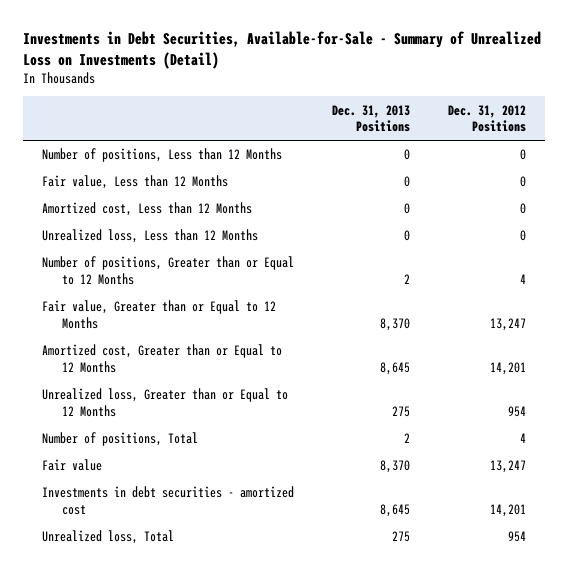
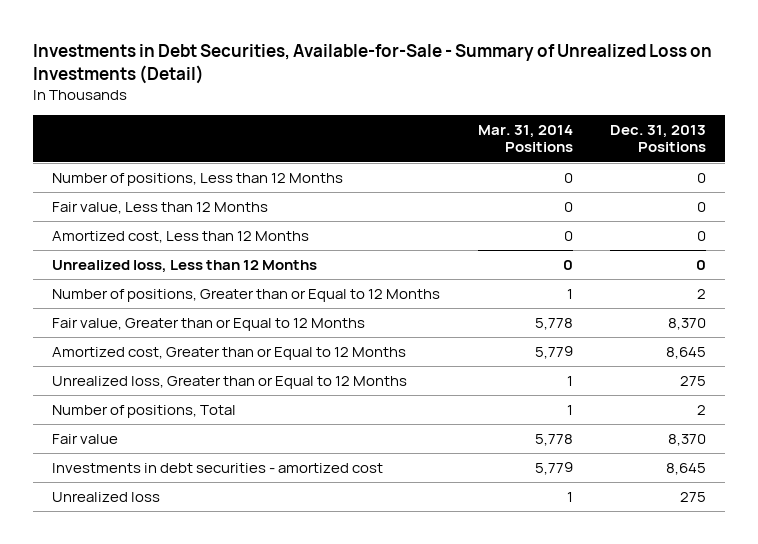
[447,104,526,133] Dec. 31, 2012 Positions -> none
none -> [477,124,573,153] Mar. 31, 2014 Positions
[41,530,174,545] Unrealized loss, Total -> [52,491,161,502] Unrealized loss

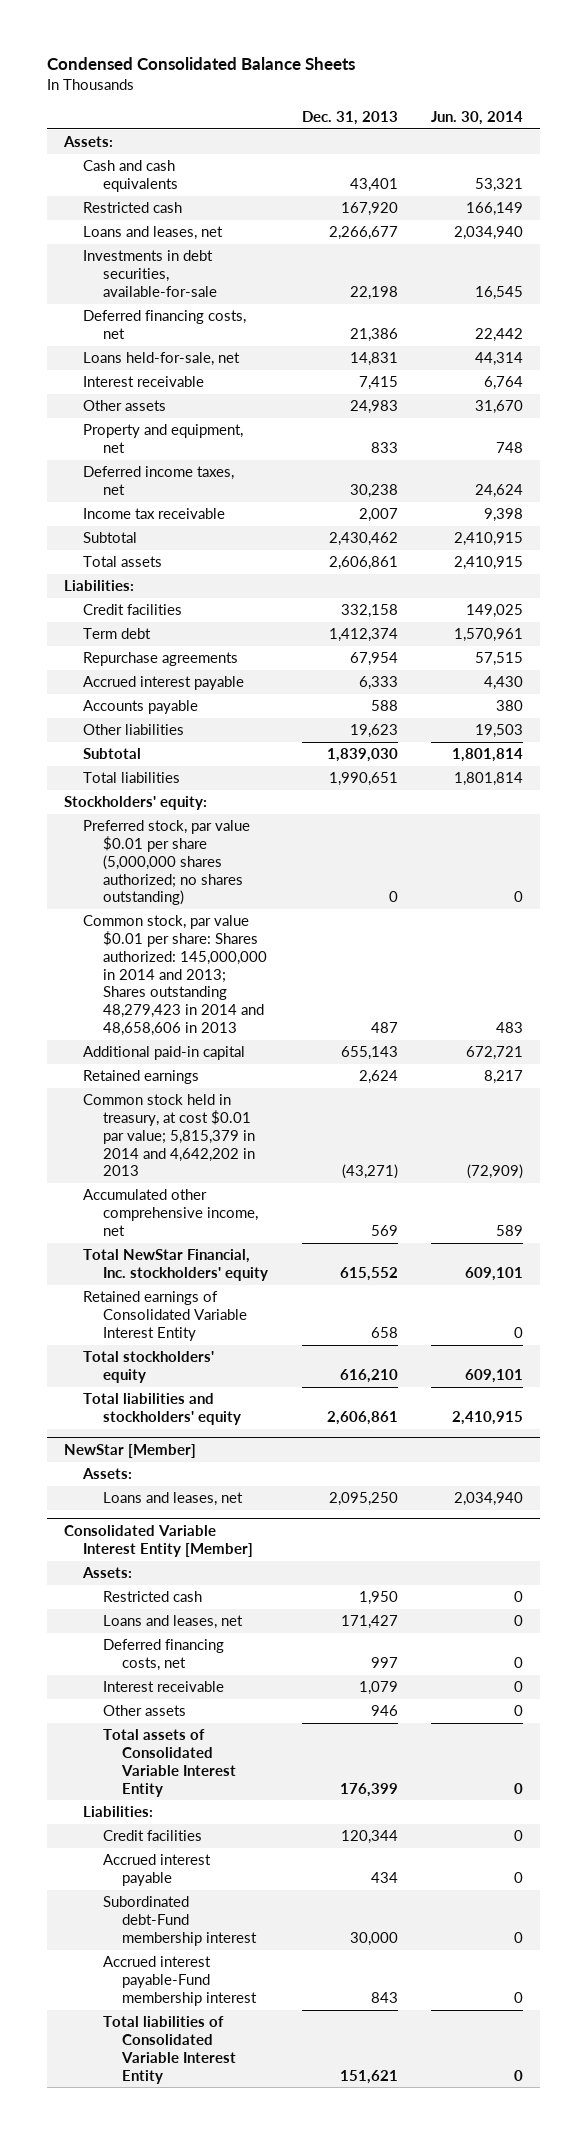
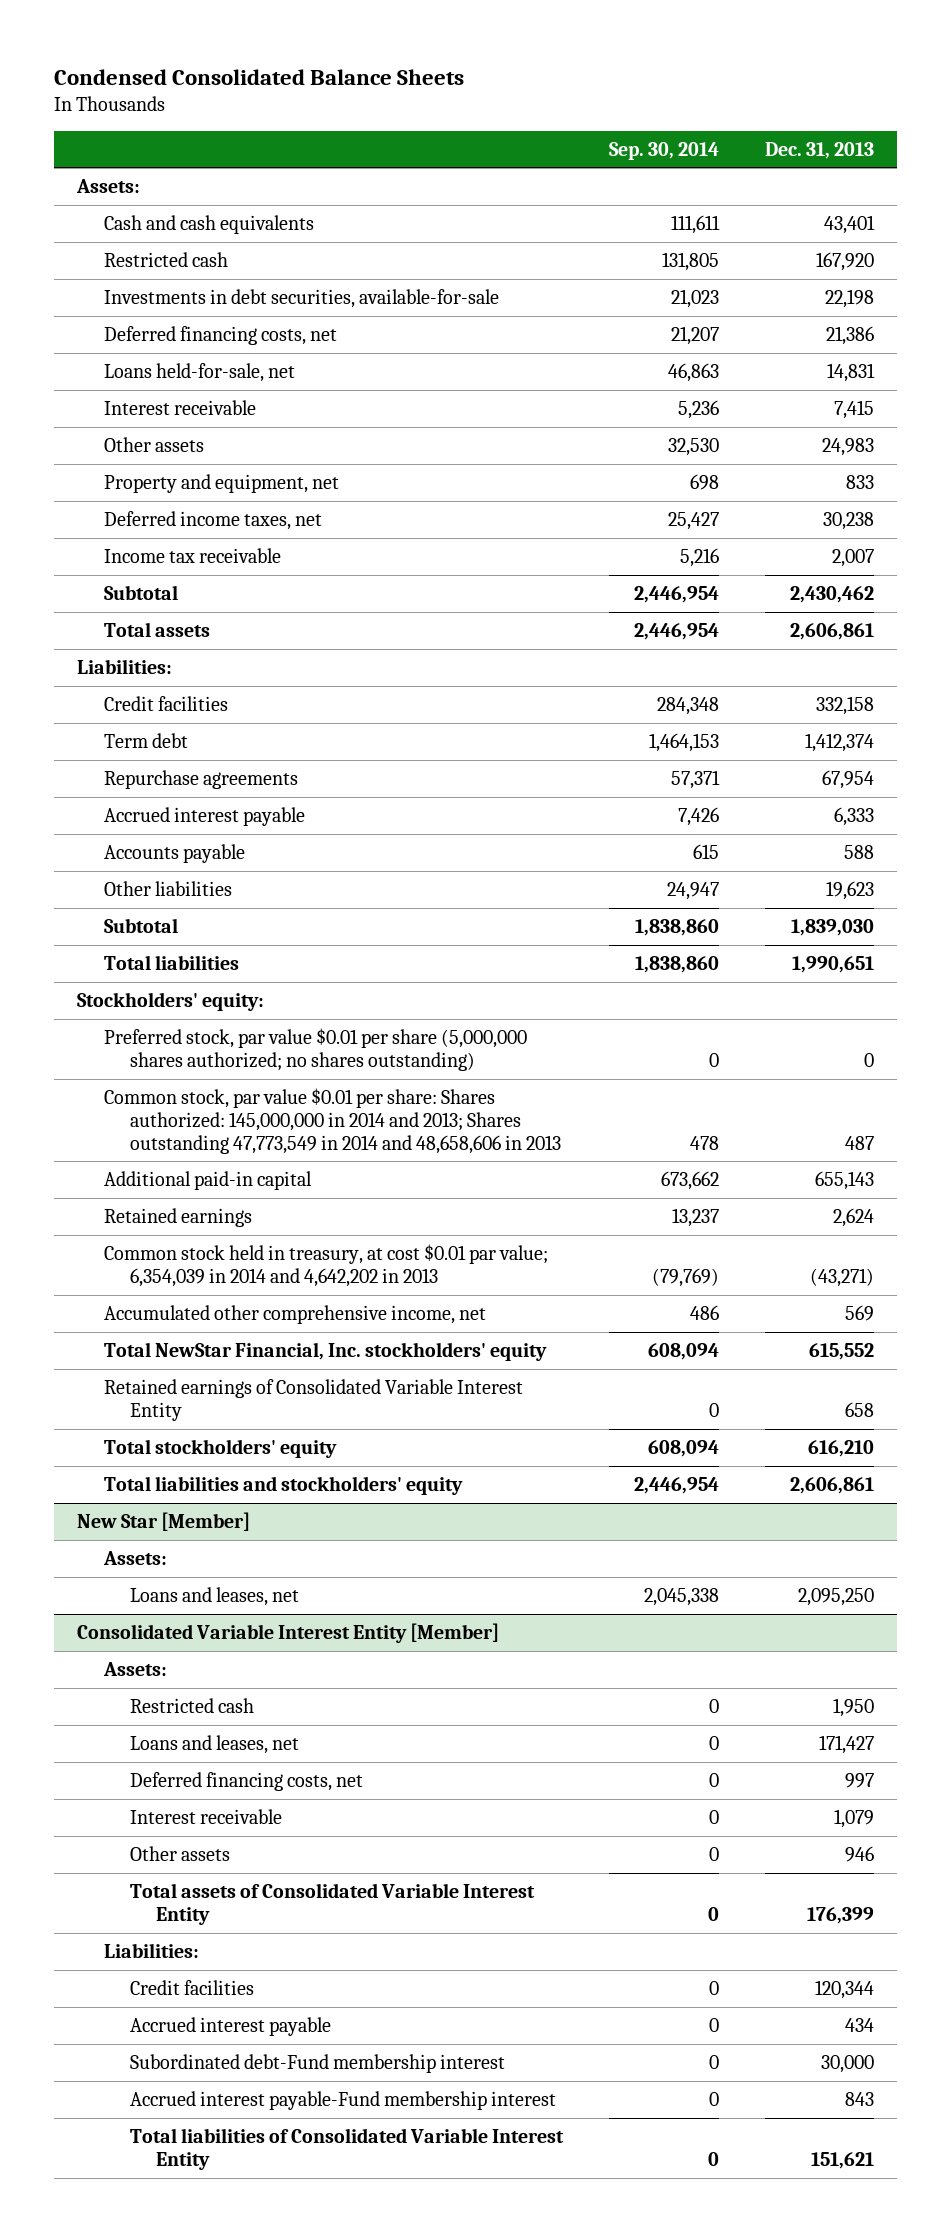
[431,111,524,126] Jun. 30, 2014 -> none
none -> [609,141,720,160] Sep. 30, 2014
[83,226,224,241] Loans and leases, net -> none
[83,915,267,1036] Common stock, par value $0.01 per share: Shares authorized: 145,000,000 in 2014 and 2013; Shares outstanding 48,279,423 in 2014 and 48,658,606 in 2013 -> [103,1088,562,1154] Common stock, par value $0.01 per share: Shares authorized: 145,000,000 in 2014 and 2013; Shares outstanding 47,773,549 in 2014 and 48,658,606 in 2013
[83,1094,255,1177] Common stock held in treasury, at cost $0.01 par value; 5,815,379 in 2014 and 4,642,202 in 2013 -> [103,1244,548,1287] Common stock held in treasury, at cost $0.01 par value; 6,354,039 in 2014 and 4,642,202 in 2013
[64,1444,197,1459] NewStar [Member] -> none
none -> [77,1512,251,1532] New Star [Member]

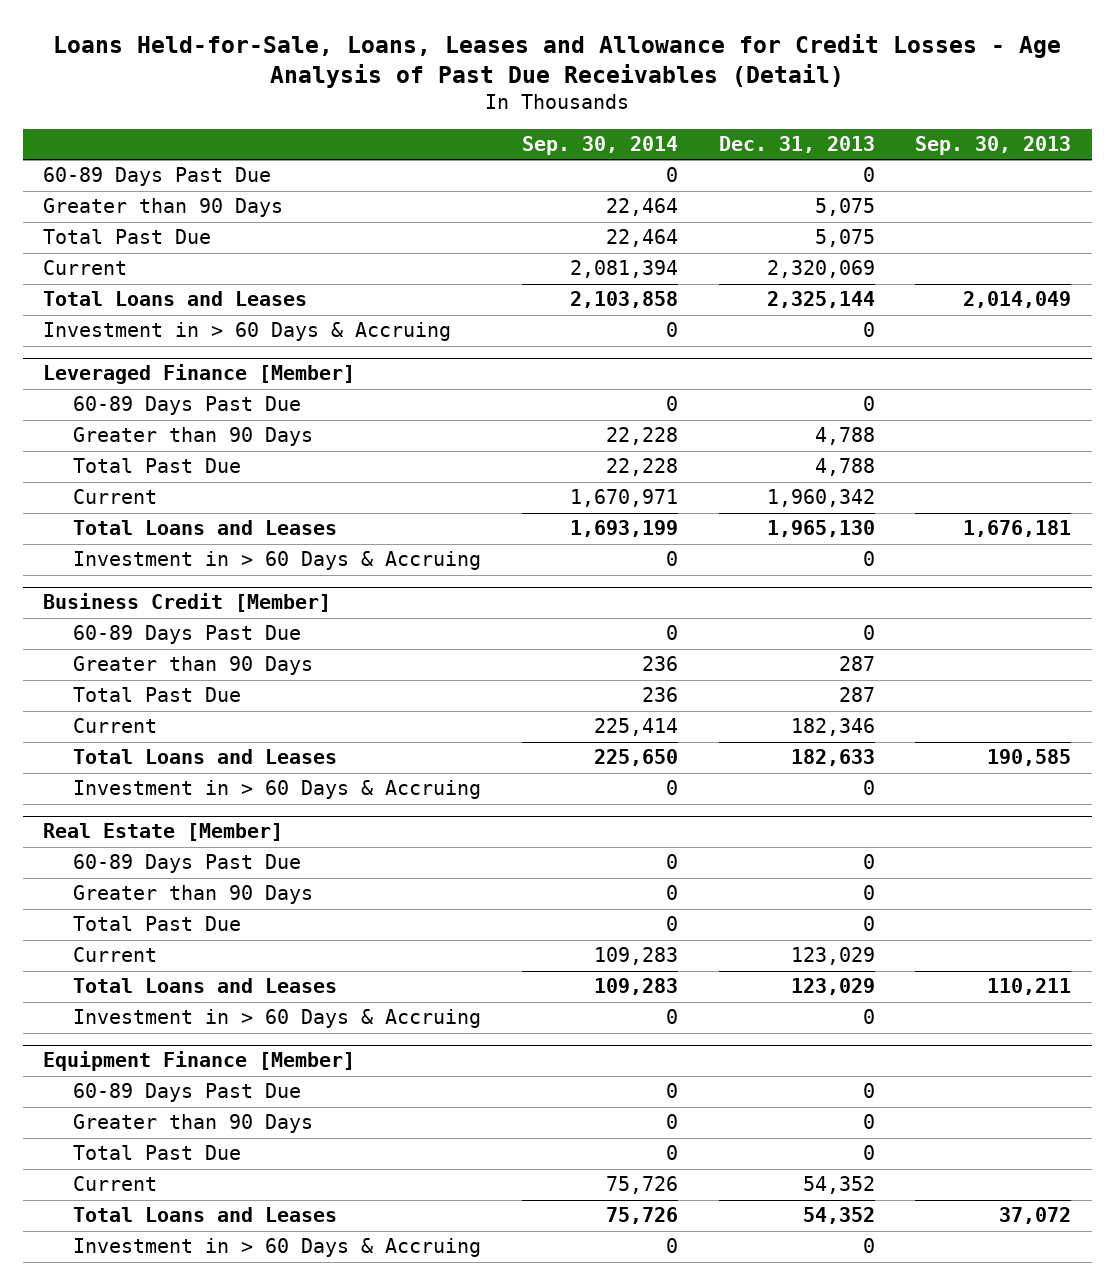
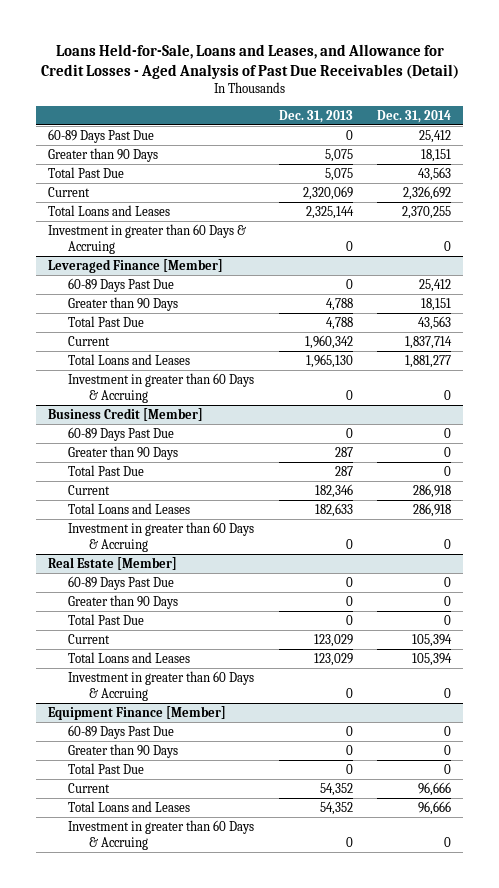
[53,33,1062,89] Loans Held-for-Sale, Loans, Leases and Allowance for Credit Losses - Age Analysis of Past Due Receivables (Detail) -> [40,43,459,79] Loans Held-for-Sale, Loans and Leases, and Allowance for Credit Losses - Aged Analysis of Past Due Receivables (Detail)
[521,136,678,156] Sep. 30, 2014 -> none
[915,136,1072,156] Sep. 30, 2013 -> none
none -> [377,109,452,123] Dec. 31, 2014
[43,322,452,342] Investment in > 60 Days & Accruing -> [48,223,247,254] Investment in greater than 60 Days & Accruing
[73,551,482,571] Investment in > 60 Days & Accruing -> [68,372,255,403] Investment in greater than 60 Days & Accruing
[73,780,482,800] Investment in > 60 Days & Accruing -> [68,521,255,552] Investment in greater than 60 Days & Accruing
[73,1009,482,1029] Investment in > 60 Days & Accruing -> [68,670,255,701] Investment in greater than 60 Days & Accruing
[73,1238,482,1258] Investment in > 60 Days & Accruing -> [68,819,255,850] Investment in greater than 60 Days & Accruing

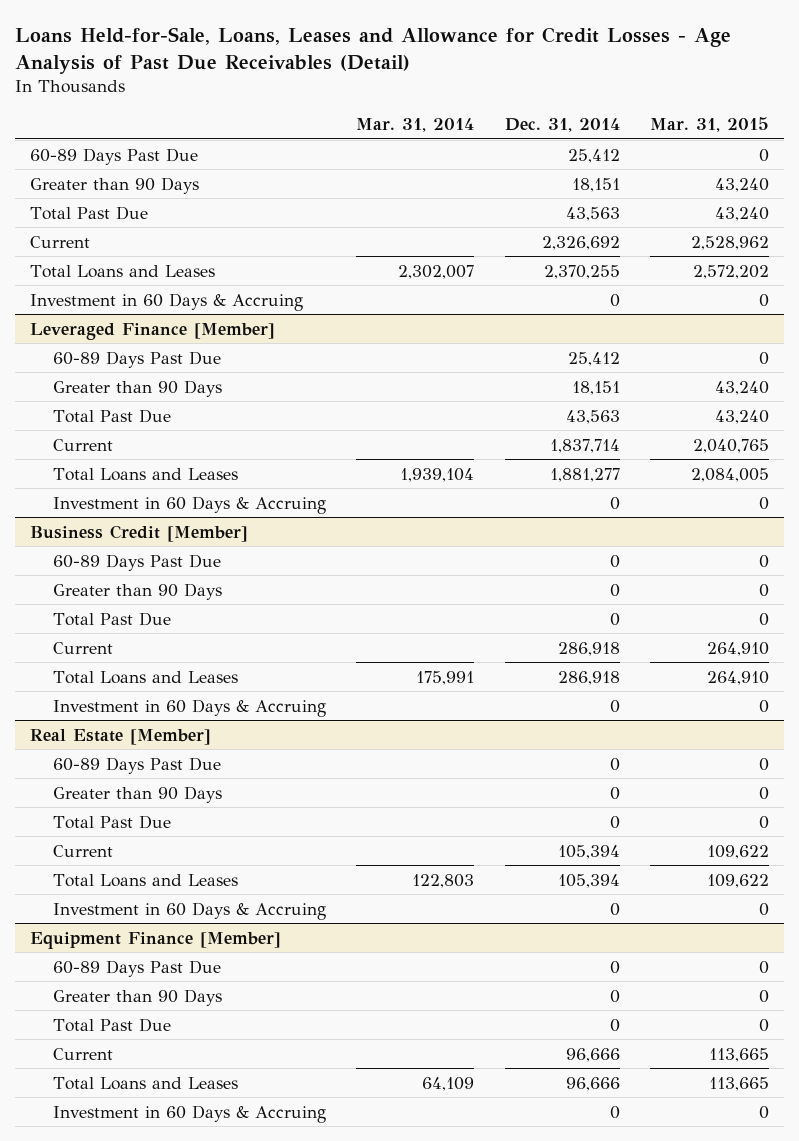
[40,43,459,79] Loans Held-for-Sale, Loans and Leases, and Allowance for Credit Losses - Aged Analysis of Past Due Receivables (Detail) -> [14,26,731,74] Loans Held-for-Sale, Loans, Leases and Allowance for Credit Losses - Age Analysis of Past Due Receivables (Detail)
[278,109,353,123] Dec. 31, 2013 -> none
none -> [356,118,475,133] Mar. 31, 2014
none -> [649,117,769,133] Mar. 31, 2015
[48,223,247,254] Investment in greater than 60 Days & Accruing -> [30,292,304,311] Investment in 60 Days & Accruing
[68,372,255,403] Investment in greater than 60 Days & Accruing -> [53,495,327,514] Investment in 60 Days & Accruing
[68,521,255,552] Investment in greater than 60 Days & Accruing -> [53,698,327,717] Investment in 60 Days & Accruing
[68,670,255,701] Investment in greater than 60 Days & Accruing -> [53,901,327,920] Investment in 60 Days & Accruing
[68,819,255,850] Investment in greater than 60 Days & Accruing -> [53,1104,327,1123] Investment in 60 Days & Accruing

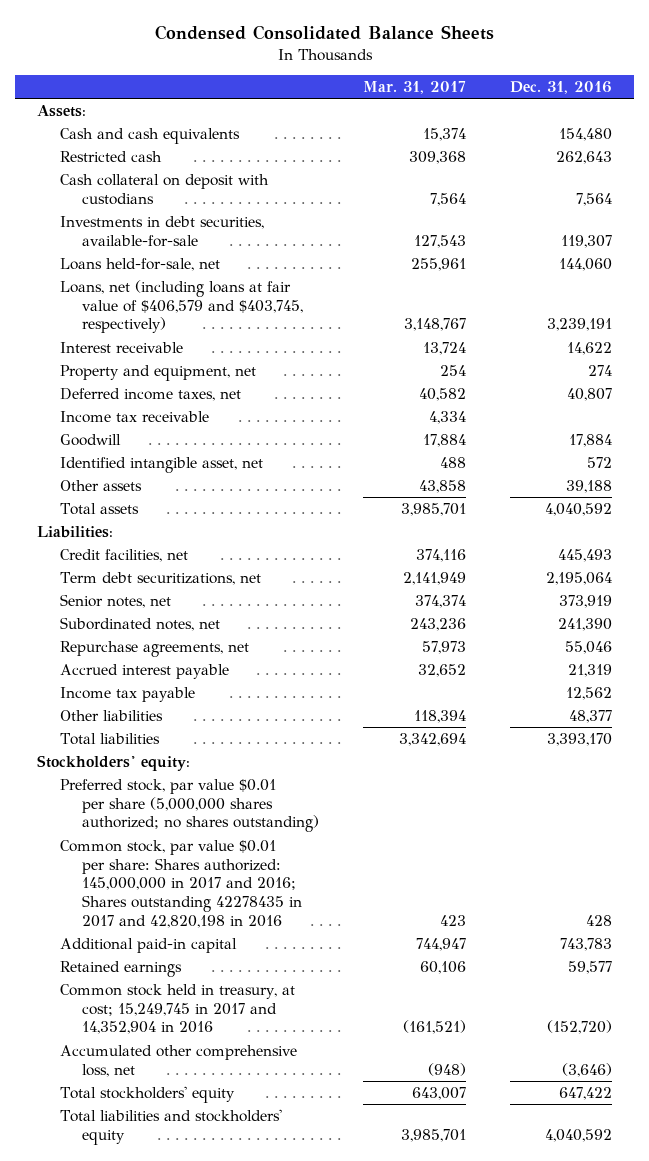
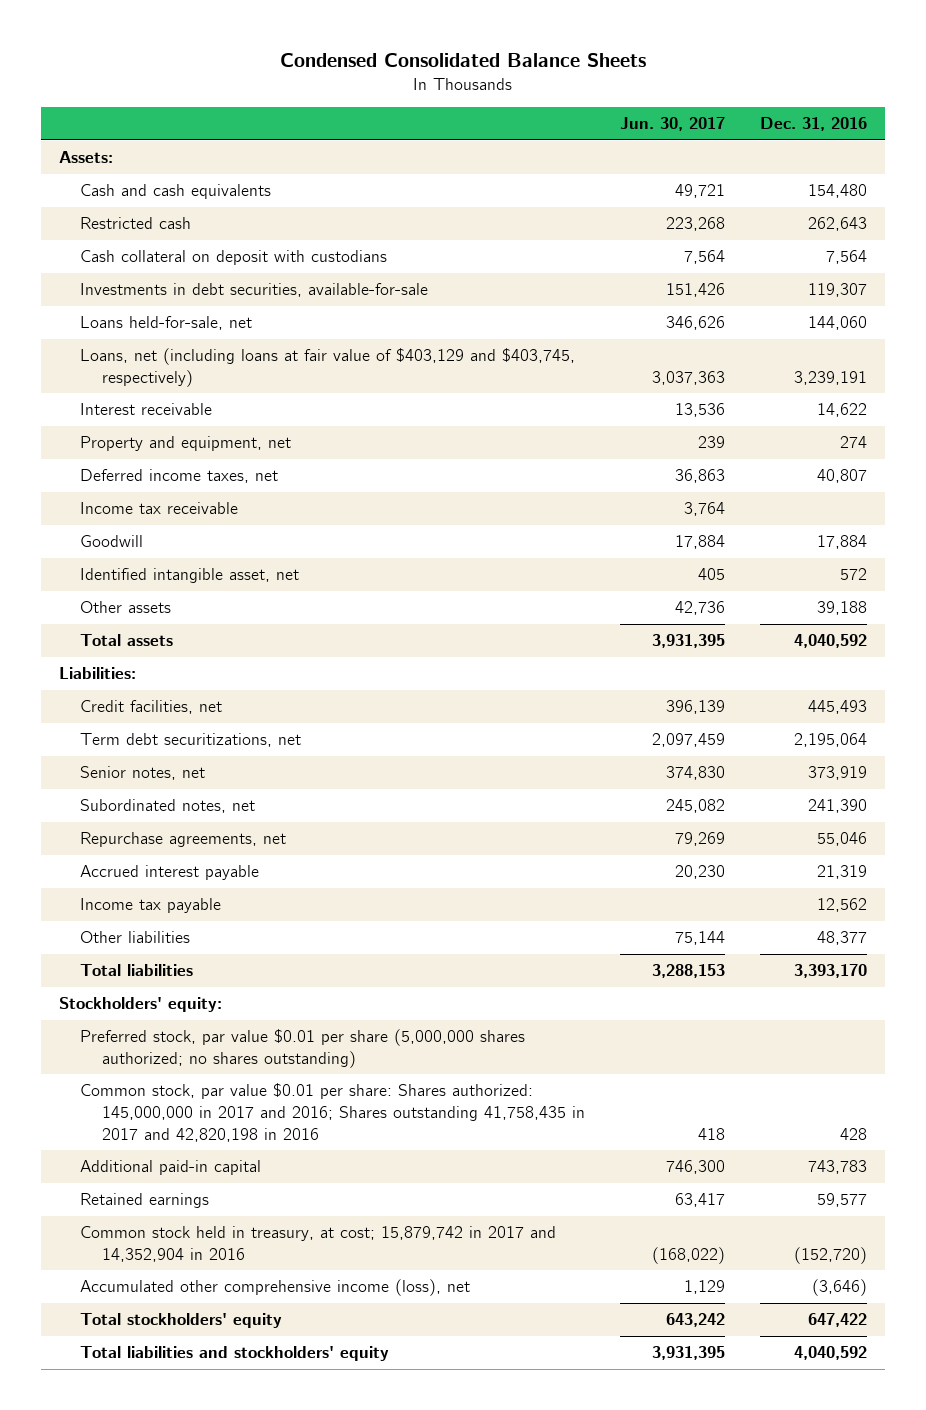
[363,81,467,95] Mar. 31, 2017 -> none
none -> [620,117,726,132] Jun. 30, 2017
[59,279,304,334] Loans, net (including loans at fair value of $406,579 and $403,745, respectively) -> [80,348,576,387] Loans, net (including loans at fair value of $403,129 and $403,745, respectively)
[59,839,303,928] Common stock, par value $0.01 per share: Shares authorized: 145,000,000 in 2017 and 2016; Shares outstanding 42278435 in 2017 and 42,820,198 in 2016 -> [80,1083,585,1142] Common stock, par value $0.01 per share: Shares authorized: 145,000,000 in 2017 and 2016; Shares outstanding 41,758,435 in 2017 and 42,820,198 in 2016
[59,983,295,1035] Common stock held in treasury, at cost; 15,249,745 in 2017 and 14,352,904 in 2016 -> [80,1226,557,1262] Common stock held in treasury, at cost; 15,879,742 in 2017 and 14,352,904 in 2016
[59,1044,297,1077] Accumulated other comprehensive loss, net -> [80,1279,471,1297] Accumulated other comprehensive income (loss), net

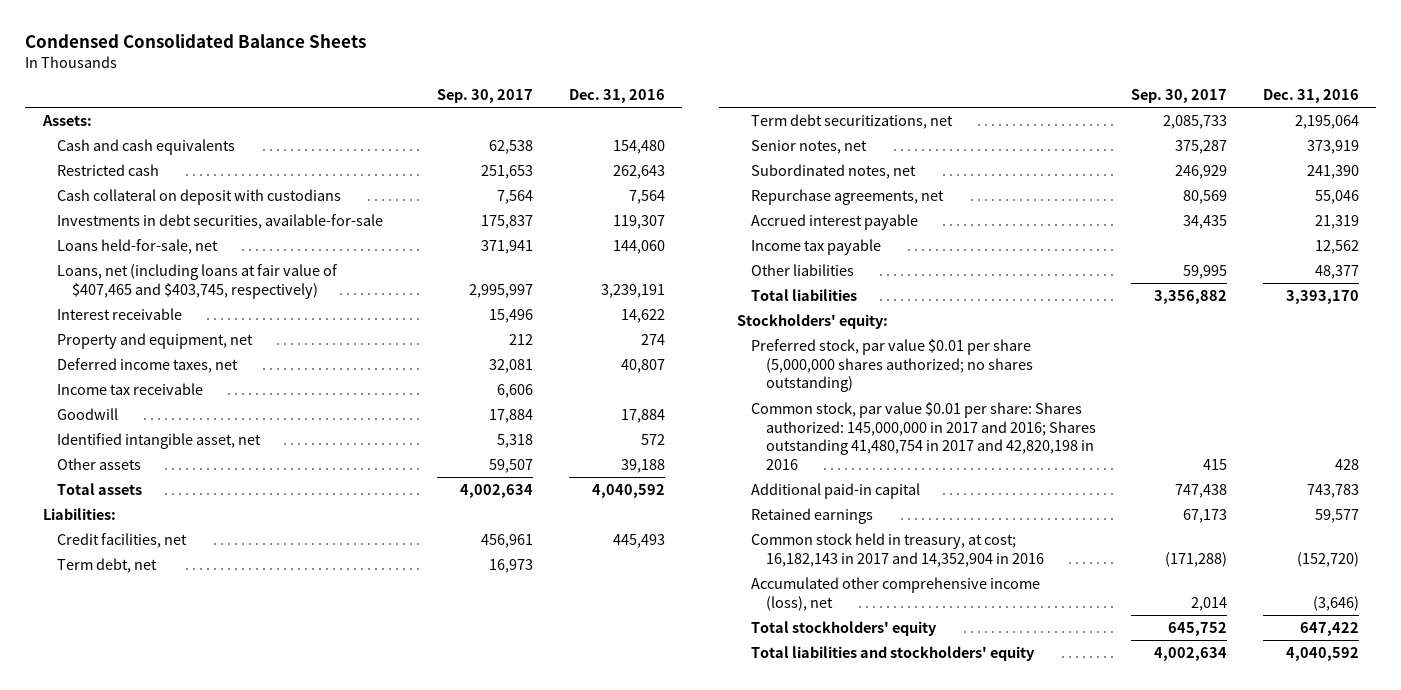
[620,117,726,132] Jun. 30, 2017 -> none
none -> [437,88,534,103] Sep. 30, 2017
[80,348,576,387] Loans, net (including loans at fair value of $403,129 and $403,745, respectively) -> [57,263,339,299] Loans, net (including loans at fair value of $407,465 and $403,745, respectively)
none -> [57,557,158,573] Term debt, net
[80,1083,585,1142] Common stock, par value $0.01 per share: Shares authorized: 145,000,000 in 2017 and 2016; Shares outstanding 41,758,435 in 2017 and 42,820,198 in 2016 -> [751,401,1096,471] Common stock, par value $0.01 per share: Shares authorized: 145,000,000 in 2017 and 2016; Shares outstanding 41,480,754 in 2017 and 42,820,198 in 2016
[80,1226,557,1262] Common stock held in treasury, at cost; 15,879,742 in 2017 and 14,352,904 in 2016 -> [751,532,1044,567] Common stock held in treasury, at cost; 16,182,143 in 2017 and 14,352,904 in 2016

